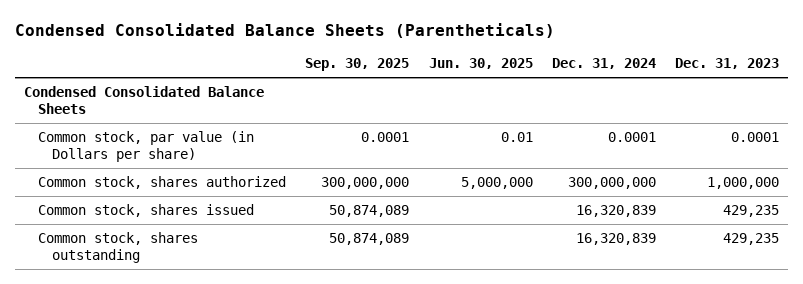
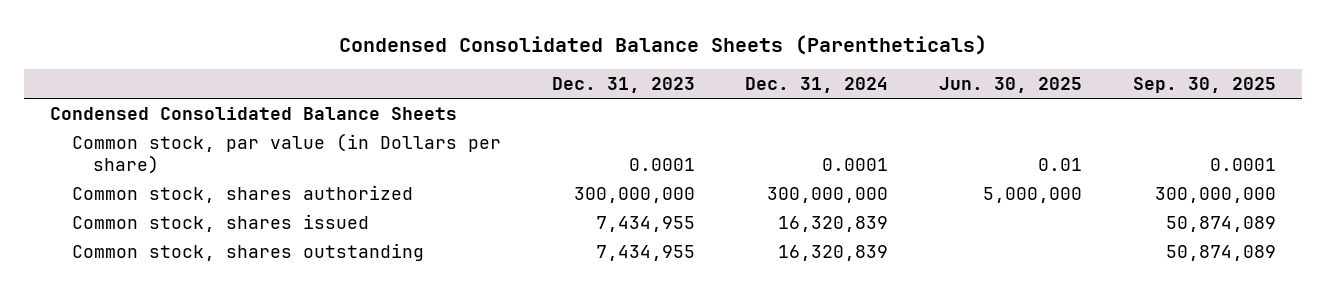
[706,176,779,189] 1,000,000 -> [573,186,695,203] 300,000,000
[722,204,779,217] 429,235 -> [595,215,695,232] 7,434,955
[722,232,779,245] 429,235 -> [595,244,695,261] 7,434,955

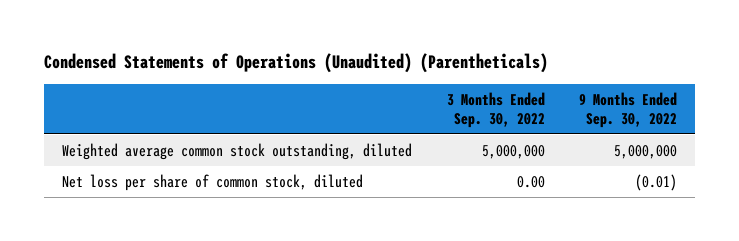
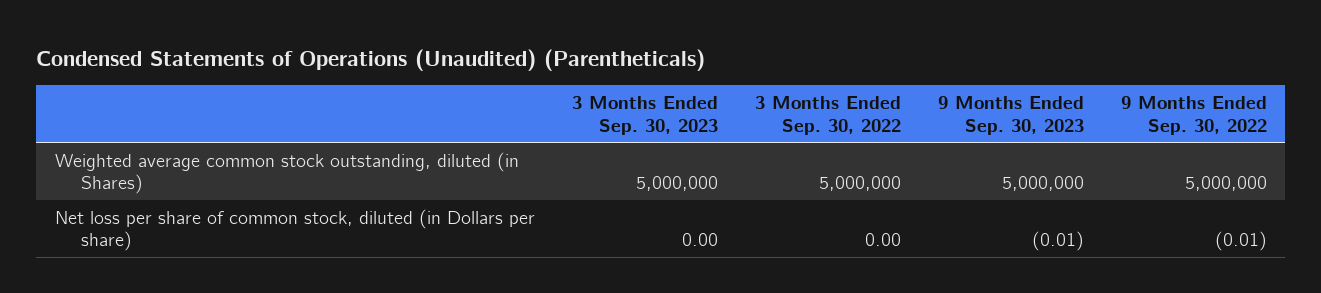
none -> [571,96,718,135] 3 Months Ended Sep. 30, 2023
none -> [937,96,1084,135] 9 Months Ended Sep. 30, 2023
[61,142,412,160] Weighted average common stock outstanding, diluted -> [54,151,519,195] Weighted average common stock outstanding, diluted (in Shares)
[61,173,363,191] Net loss per share of common stock, diluted -> [54,208,535,252] Net loss per share of common stock, diluted (in Dollars per share)

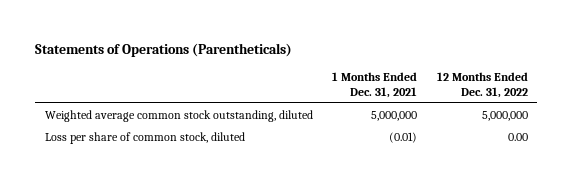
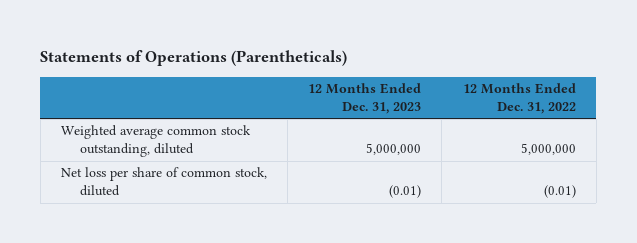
[332,72,418,98] 1 Months Ended Dec. 31, 2021 -> none
none -> [308,83,422,115] 12 Months Ended Dec. 31, 2023
[44,132,245,145] Loss per share of common stock, diluted -> [61,167,268,197] Net loss per share of common stock, diluted
[507,133,528,142] 0.00 -> [543,185,576,199] (0.01)

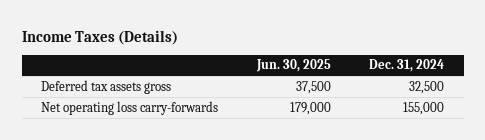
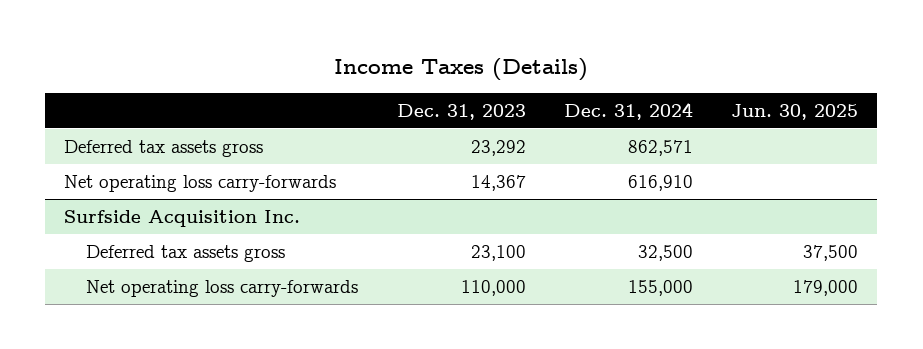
none -> [396,103,526,120] Dec. 31, 2023
none -> [64,139,264,157] Deferred tax assets gross
none -> [64,174,337,192] Net operating loss carry-forwards
none -> [64,209,301,227] Surfside Acquisition Inc.

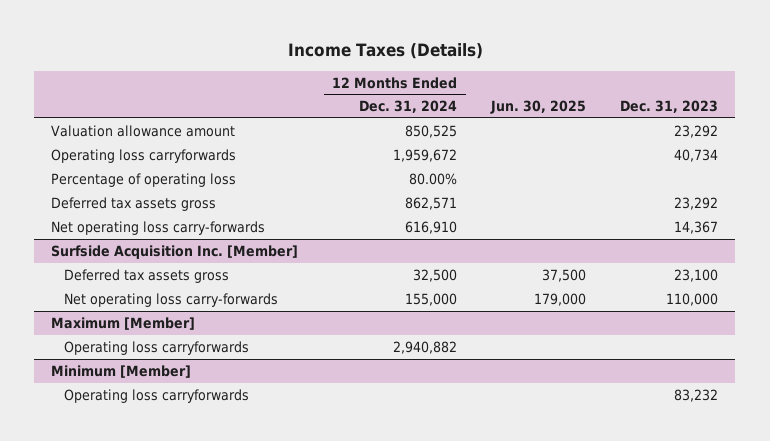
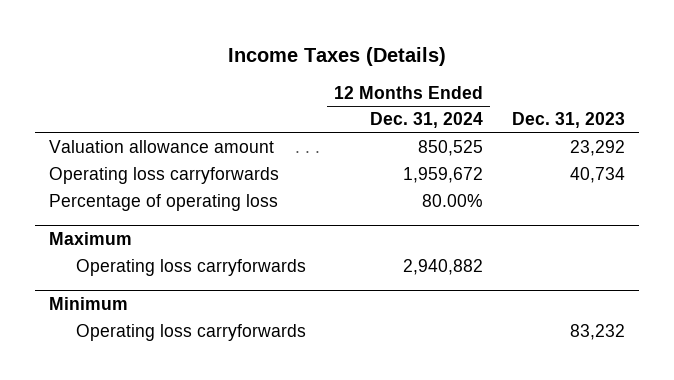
[490,100,587,115] Jun. 30, 2025 -> none
[51,197,217,212] Deferred tax assets gross -> none
[51,221,266,236] Net operating loss carry-forwards -> none
[51,245,299,260] Surfside Acquisition Inc. [Member] -> none
[63,269,229,284] Deferred tax assets gross -> none
[63,293,278,308] Net operating loss carry-forwards -> none
[51,317,196,331] Maximum [Member] -> [48,232,132,246] Maximum
[51,365,192,379] Minimum [Member] -> [48,297,128,311] Minimum

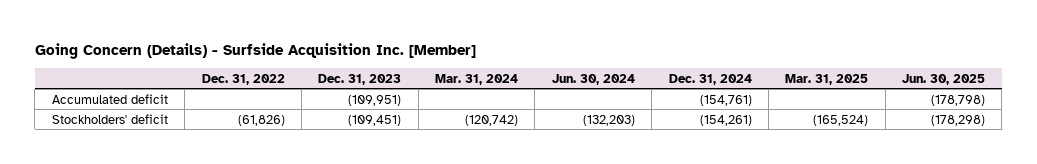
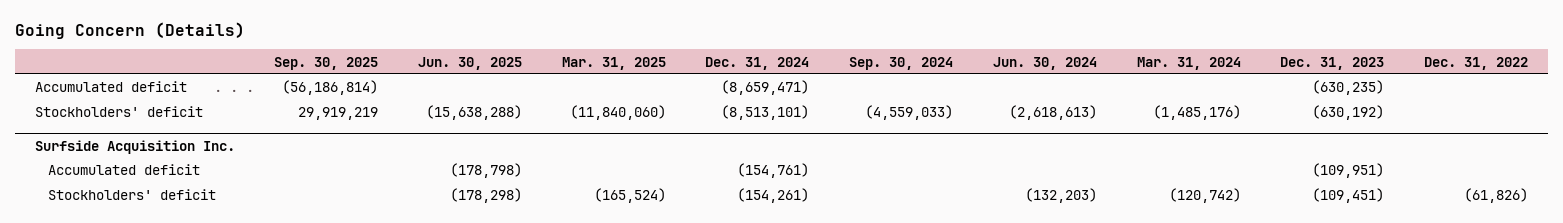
[34,42,476,59] Going Concern (Details) - Surfside Acquisition Inc. [Member] -> [14,21,245,39] Going Concern (Details)
none -> [274,56,379,70] Sep. 30, 2025
none -> [849,56,954,70] Sep. 30, 2024
none -> [34,81,187,93] Accumulated deficit
none -> [34,106,203,118] Stockholders' deficit
none -> [34,139,235,154] Surfside Acquisition Inc.

